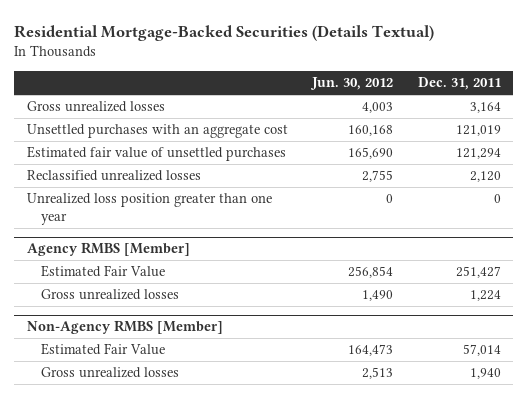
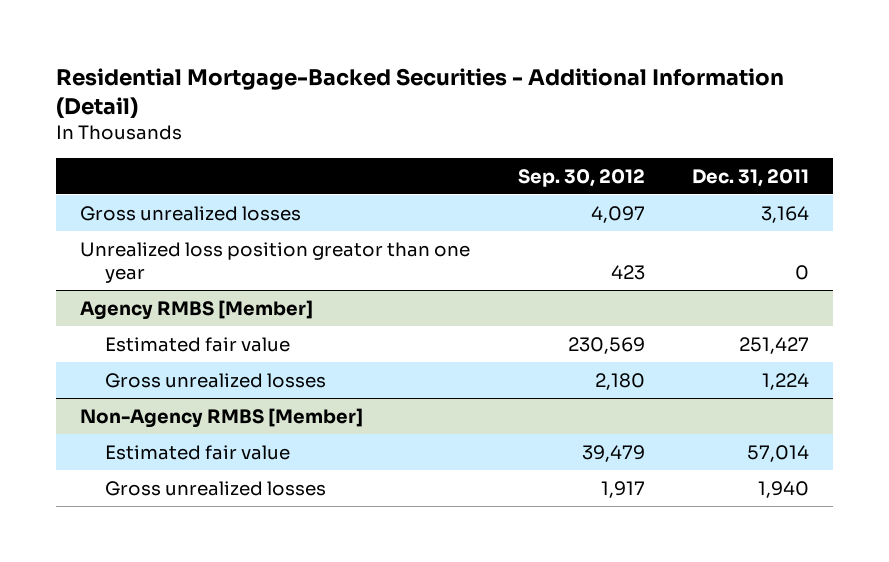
[14,24,435,41] Residential Mortgage-Backed Securities (Details Textual) -> [56,68,785,119] Residential Mortgage-Backed Securities - Additional Information (Detail)
[310,77,394,91] Jun. 30, 2012 -> none
none -> [517,168,645,187] Sep. 30, 2012
[26,124,288,139] Unsettled purchases with an aggregate cost -> none
[26,146,286,162] Estimated fair value of unsettled purchases -> none
[26,170,201,182] Reclassified unrealized losses -> none
[26,193,272,226] Unrealized loss position greater than one year -> [79,241,470,283] Unrealized loss position greator than one year
[40,265,165,278] Estimated Fair Value -> [104,336,290,352] Estimated fair value
[40,343,165,356] Estimated Fair Value -> [104,444,290,460] Estimated fair value

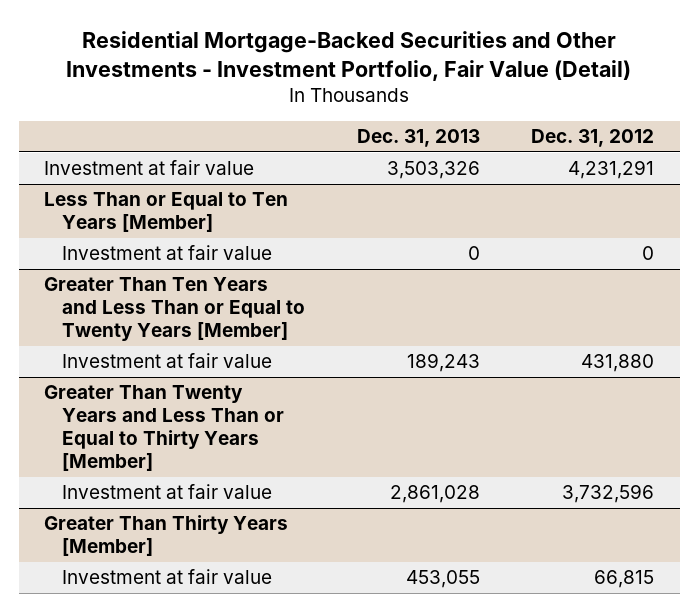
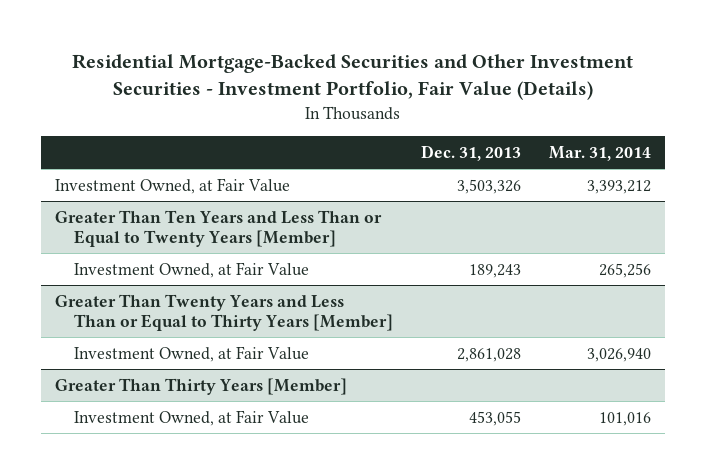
[66,30,632,81] Residential Mortgage-Backed Securities and Other Investments - Investment Portfolio, Fair Value (Detail) -> [71,54,633,101] Residential Mortgage-Backed Securities and Other Investment Securities - Investment Portfolio, Fair Value (Details)
[531,129,655,148] Dec. 31, 2012 -> none
none -> [548,145,651,161] Mar. 31, 2014
[44,192,289,233] Less Than or Equal to Ten Years [Member] -> none
[61,245,272,261] Investment at fair value -> none
[44,160,255,176] Investment at fair value -> [54,177,290,194] Investment Owned, at Fair Value
[61,353,272,369] Investment at fair value -> [74,261,310,278] Investment Owned, at Fair Value
[61,484,272,500] Investment at fair value -> [74,345,310,362] Investment Owned, at Fair Value
[61,569,272,585] Investment at fair value -> [74,409,310,426] Investment Owned, at Fair Value

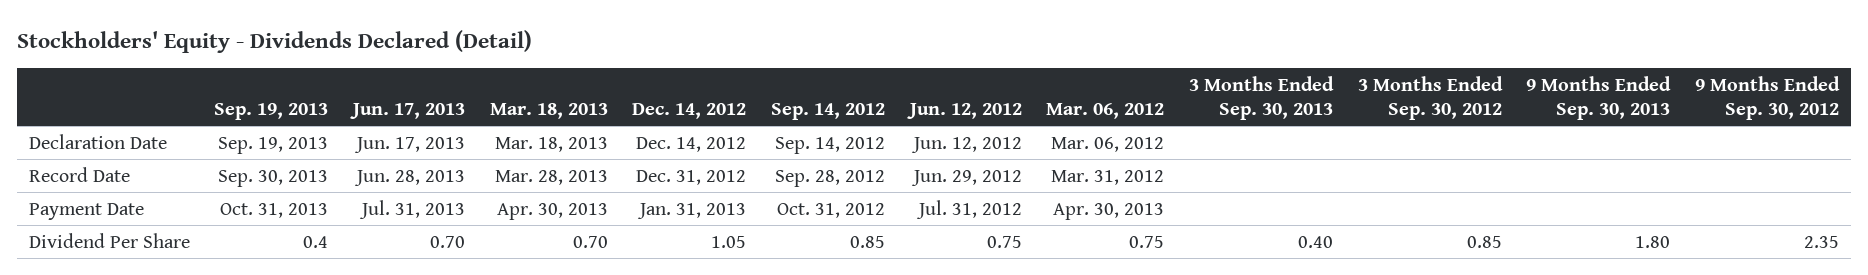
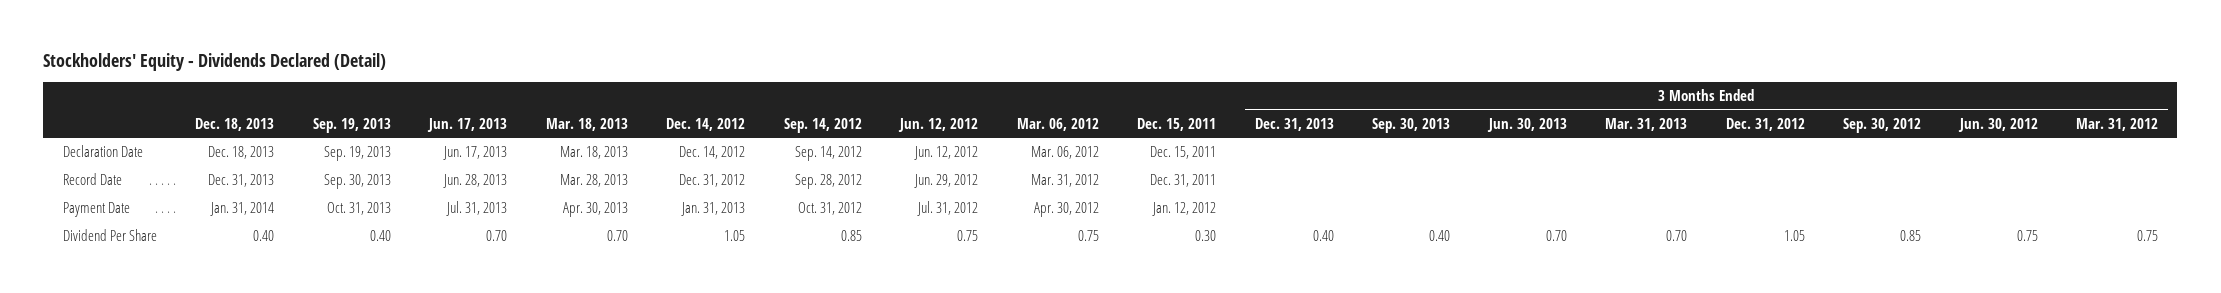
[1526,75,1672,120] 9 Months Ended Sep. 30, 2013 -> none
[1694,75,1840,120] 9 Months Ended Sep. 30, 2012 -> none
none -> [195,117,275,131] Dec. 18, 2013
none -> [1137,117,1217,131] Dec. 15, 2011
none -> [1254,117,1334,131] Dec. 31, 2013
none -> [1486,117,1567,132] Jun. 30, 2013
none -> [1605,117,1688,131] Mar. 31, 2013
none -> [1725,117,1805,131] Dec. 31, 2012
none -> [1957,117,2038,132] Jun. 30, 2012
none -> [2076,117,2159,131] Mar. 31, 2012
[1053,202,1165,220] Apr. 30, 2013 -> [1033,202,1099,218] Apr. 30, 2012
[303,235,329,248] 0.4 -> [369,230,391,242] 0.40

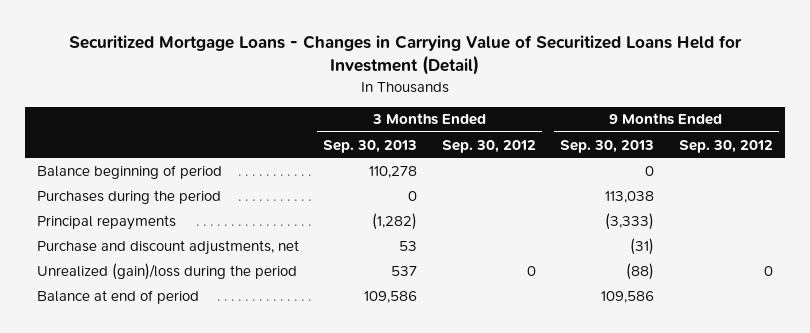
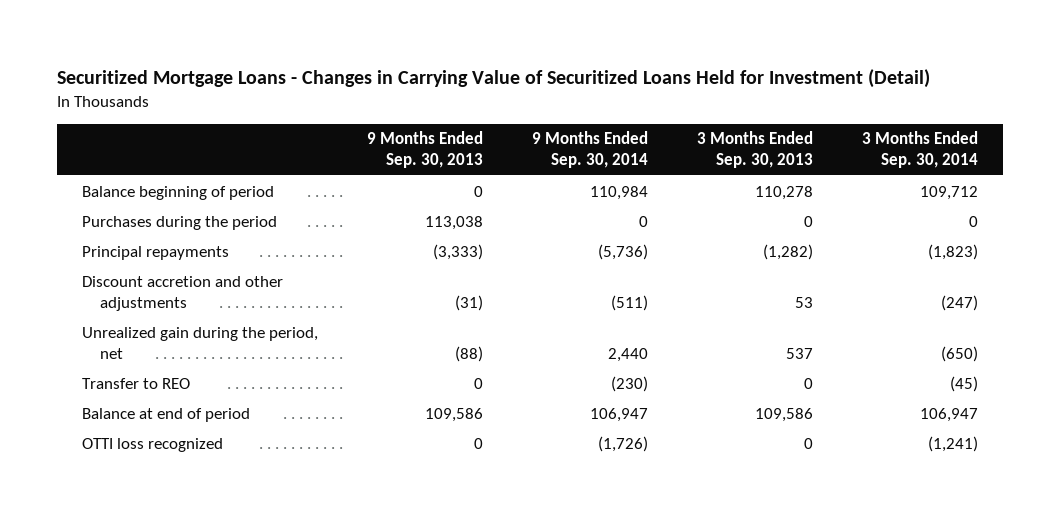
[441,139,536,153] Sep. 30, 2012 -> none
[678,139,773,153] Sep. 30, 2012 -> none
none -> [532,131,649,169] 9 Months Ended Sep. 30, 2014
none -> [862,131,979,169] 3 Months Ended Sep. 30, 2014
[37,239,300,255] Purchase and discount adjustments, net -> [81,275,283,311] Discount accretion and other adjustments
[37,262,298,280] Unrealized (gain)/loss during the period -> [81,326,318,359] Unrealized gain during the period, net
none -> [81,377,190,389] Transfer to REO
none -> [81,437,223,452] OTTI loss recognized

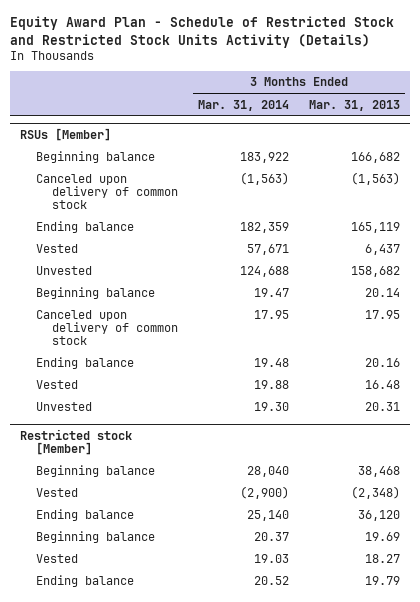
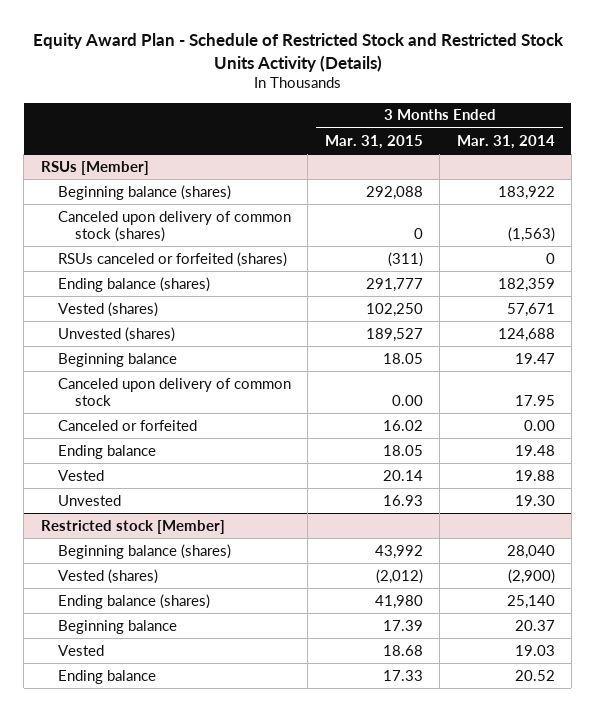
[308,99,400,111] Mar. 31, 2013 -> none
none -> [324,134,423,149] Mar. 31, 2015
[35,151,155,164] Beginning balance -> [58,184,232,200] Beginning balance (shares)
[35,174,178,210] Canceled upon delivery of common stock -> [58,210,292,242] Canceled upon delivery of common stock (shares)
none -> [58,251,288,267] RSUs canceled or forfeited (shares)
[35,221,134,234] Ending balance -> [58,276,211,292] Ending balance (shares)
[35,244,78,254] Vested -> [58,301,159,317] Vested (shares)
[35,266,92,276] Unvested -> [58,326,176,342] Unvested (shares)
none -> [58,419,198,431] Canceled or forfeited
[35,465,155,478] Beginning balance -> [58,543,232,559] Beginning balance (shares)
[35,488,78,498] Vested -> [58,568,159,584] Vested (shares)
[35,509,134,522] Ending balance -> [58,593,211,609] Ending balance (shares)

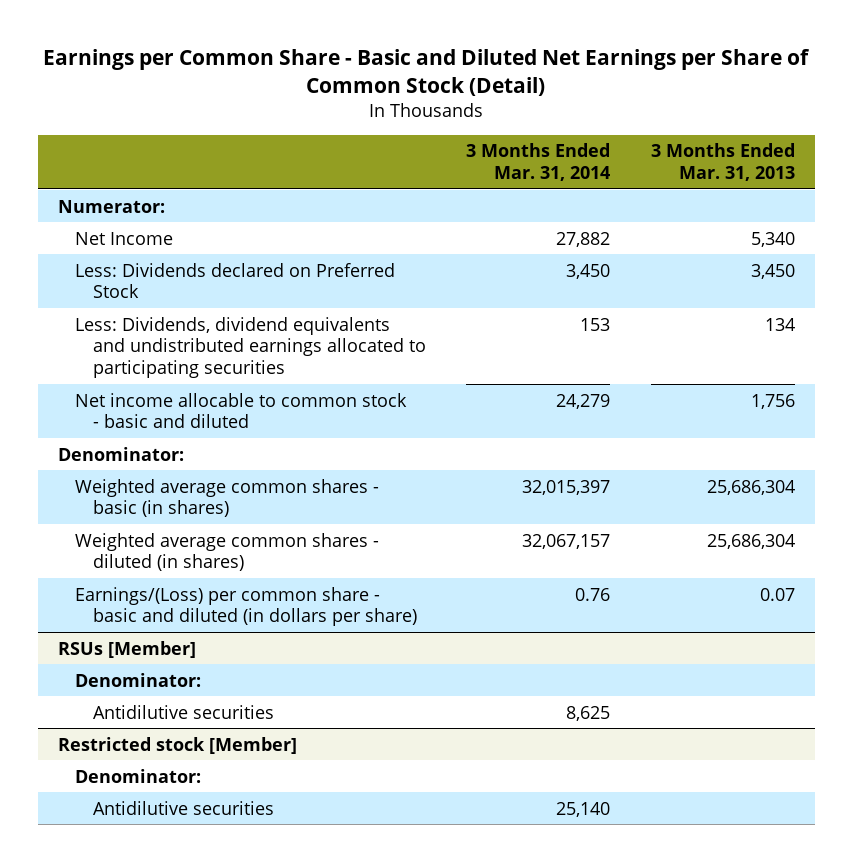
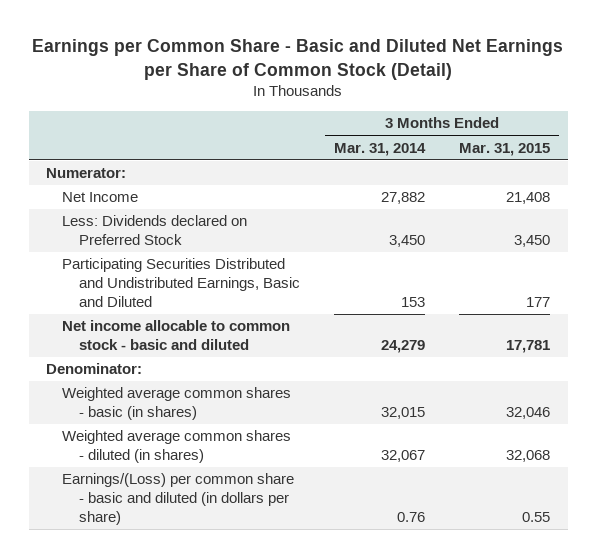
[650,143,795,181] 3 Months Ended Mar. 31, 2013 -> none
none -> [459,142,551,156] Mar. 31, 2015
[75,316,426,378] Less: Dividends, dividend equivalents and undistributed earnings allocated to participating securities -> [62,258,300,308] Participating Securities Distributed and Undistributed Earnings, Basic and Diluted
[522,479,611,495] 32,015,397 -> [381,407,426,420] 32,015
[522,533,611,549] 32,067,157 -> [381,450,426,463] 32,067
[57,640,196,658] RSUs [Member] -> none
[75,672,202,687] Denominator: -> none
[92,704,274,719] Antidilutive securities -> none
[57,736,297,754] Restricted stock [Member] -> none
[75,768,202,783] Denominator: -> none
[92,800,274,815] Antidilutive securities -> none

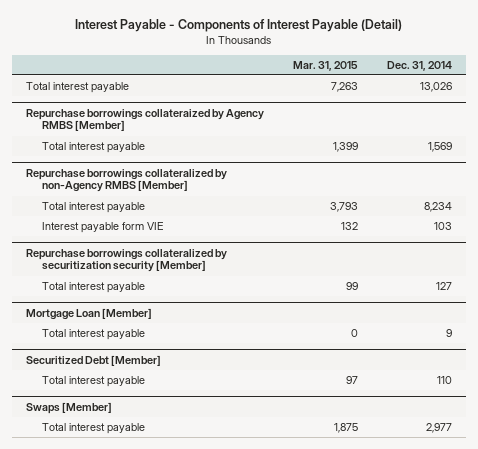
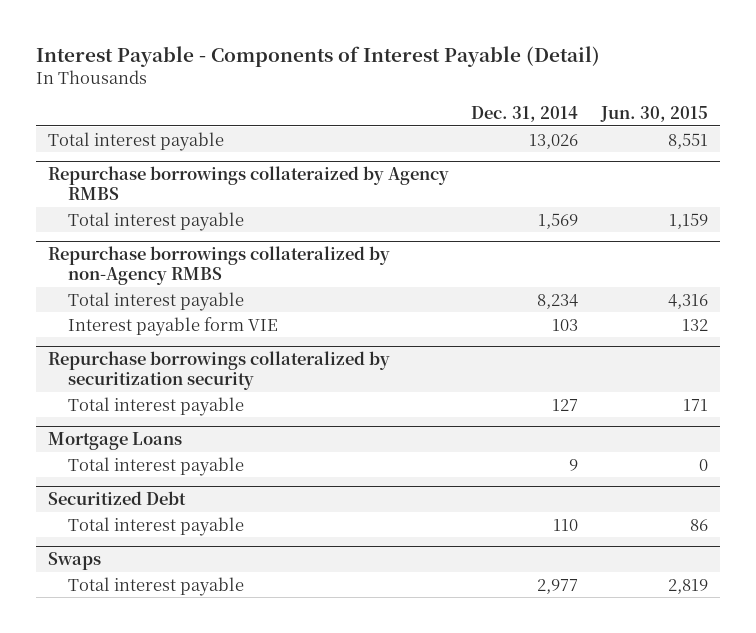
[293,60,359,71] Mar. 31, 2015 -> none
none -> [600,106,709,123] Jun. 30, 2015
[26,108,265,132] Repurchase borrowings collateraized by Agency RMBS [Member] -> [47,166,449,201] Repurchase borrowings collateraized by Agency RMBS
[26,168,228,193] Repurchase borrowings collateralized by non-Agency RMBS [Member] -> [47,246,390,286] Repurchase borrowings collateralized by non-Agency RMBS
[26,248,228,273] Repurchase borrowings collateralized by securitization security [Member] -> [47,351,390,391] Repurchase borrowings collateralized by securitization security
[26,307,153,320] Mortgage Loan [Member] -> [47,432,182,451] Mortgage Loans
[26,354,162,366] Securitized Debt [Member] -> [47,491,186,506] Securitized Debt
[26,401,113,414] Swaps [Member] -> [47,552,101,571] Swaps

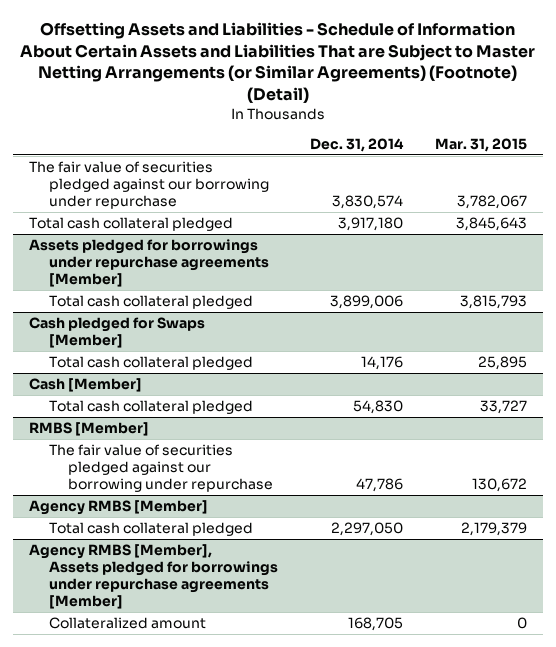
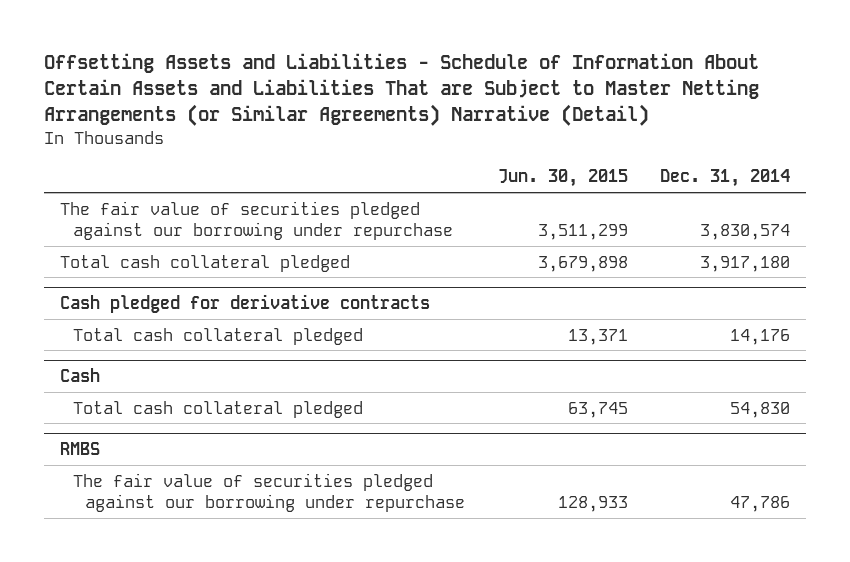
[19,21,535,104] Offsetting Assets and Liabilities - Schedule of Information About Certain Assets and Liabilities That are Subject to Master Netting Arrangements (or Similar Agreements) (Footnote) (Detail) -> [43,53,759,127] Offsetting Assets and Liabilities - Schedule of Information About Certain Assets and Liabilities That are Subject to Master Netting Arrangements (or Similar Agreements) Narrative (Detail)
[434,138,527,153] Mar. 31, 2015 -> none
none -> [497,169,628,188] Jun. 30, 2015
[28,238,269,287] Assets pledged for borrowings under repurchase agreements [Member] -> none
[48,294,253,309] Total cash collateral pledged -> none
[28,316,205,348] Cash pledged for Swaps [Member] -> [59,294,430,314] Cash pledged for derivative contracts
[28,377,142,392] Cash [Member] -> [59,368,100,383] Cash
[28,421,149,436] RMBS [Member] -> [59,442,100,456] RMBS
[28,499,208,515] Agency RMBS [Member] -> none
[48,521,253,536] Total cash collateral pledged -> none
[28,543,278,609] Agency RMBS [Member], Assets pledged for borrowings under repurchase agreements [Member] -> none
[48,616,206,629] Collateralized amount -> none

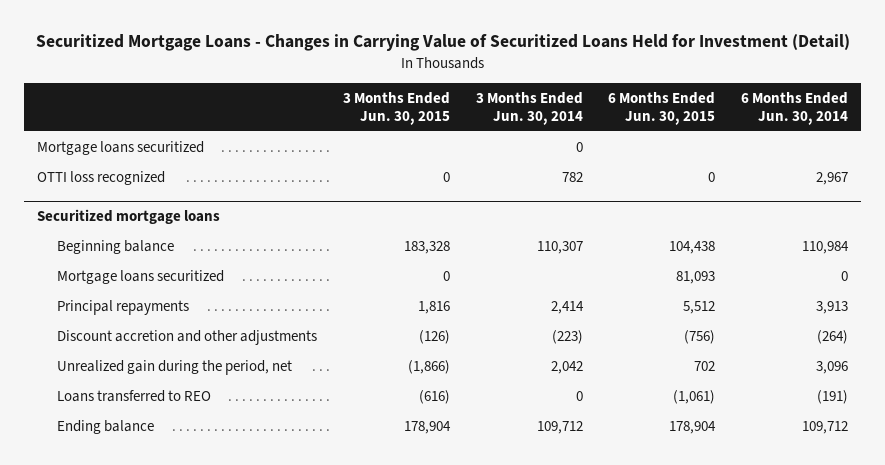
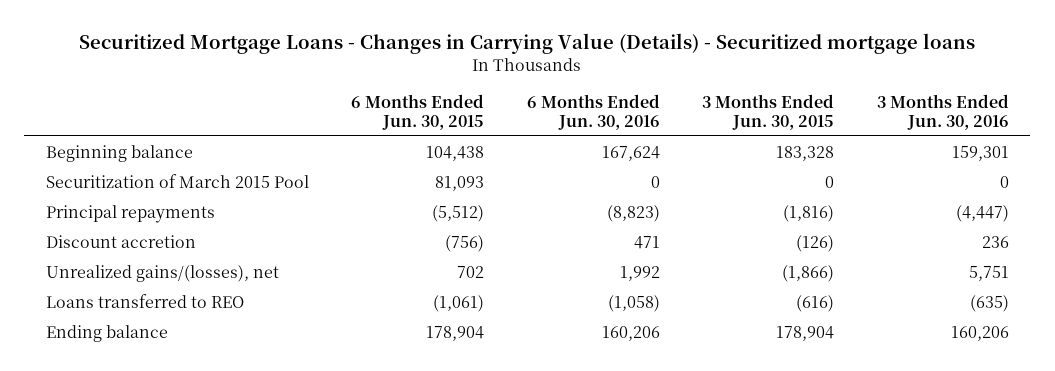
[35,34,850,52] Securitized Mortgage Loans - Changes in Carrying Value of Securitized Loans Held for Investment (Detail) -> [79,33,976,55] Securitized Mortgage Loans - Changes in Carrying Value (Details) - Securitized mortgage loans
[475,91,583,125] 3 Months Ended Jun. 30, 2014 -> none
[741,91,849,125] 6 Months Ended Jun. 30, 2014 -> none
none -> [526,93,660,130] 6 Months Ended Jun. 30, 2016
none -> [877,93,1010,130] 3 Months Ended Jun. 30, 2016
[37,140,205,155] Mortgage loans securitized -> none
[37,170,166,185] OTTI loss recognized -> none
[37,208,221,224] Securitized mortgage loans -> none
[56,269,224,284] Mortgage loans securitized -> [45,173,309,188] Securitization of March 2015 Pool
[417,300,450,314] 1,816 -> [783,204,835,222] (1,816)
[683,300,716,314] 5,512 -> [432,204,485,222] (5,512)
[56,329,317,345] Discount accretion and other adjustments -> [45,234,196,248] Discount accretion
[56,359,292,375] Unrealized gain during the period, net -> [45,264,279,282] Unrealized gains/(losses), net

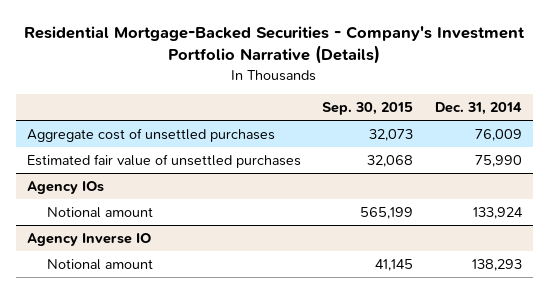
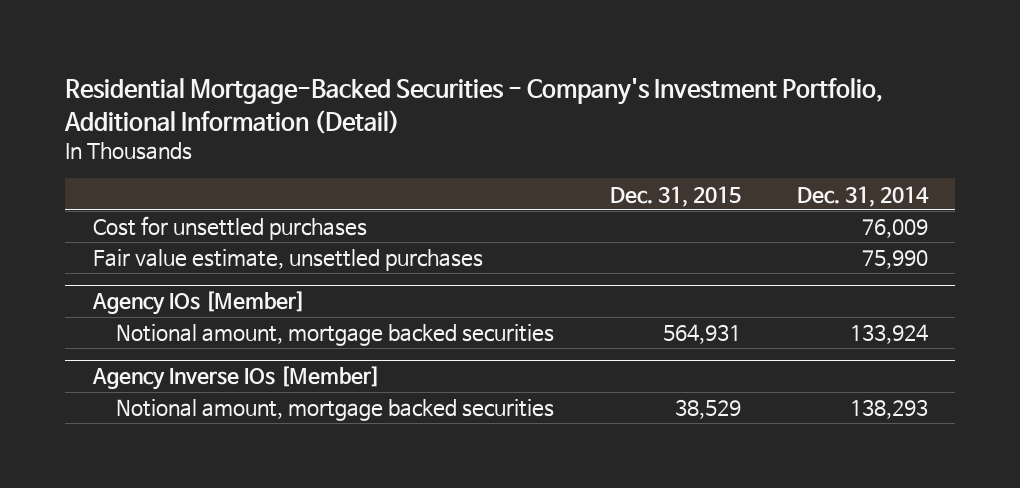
[24,26,526,65] Residential Mortgage-Backed Securities - Company's Investment Portfolio Narrative (Details) -> [64,78,884,134] Residential Mortgage-Backed Securities - Company's Investment Portfolio, Additional Information (Detail)
[322,101,414,115] Sep. 30, 2015 -> none
none -> [609,185,741,207] Dec. 31, 2015
[26,127,275,142] Aggregate cost of unsettled purchases -> [92,216,367,241] Cost for unsettled purchases
[26,153,301,168] Estimated fair value of unsettled purchases -> [92,249,483,272] Fair value estimate, unsettled purchases
[26,180,104,194] Agency IOs -> [91,291,305,316] Agency IOs [Member]
[47,206,154,218] Notional amount -> [116,324,555,347] Notional amount, mortgage backed securities
[26,232,151,246] Agency Inverse IO -> [91,366,380,391] Agency Inverse IOs [Member]
[47,258,154,270] Notional amount -> [116,399,555,422] Notional amount, mortgage backed securities

